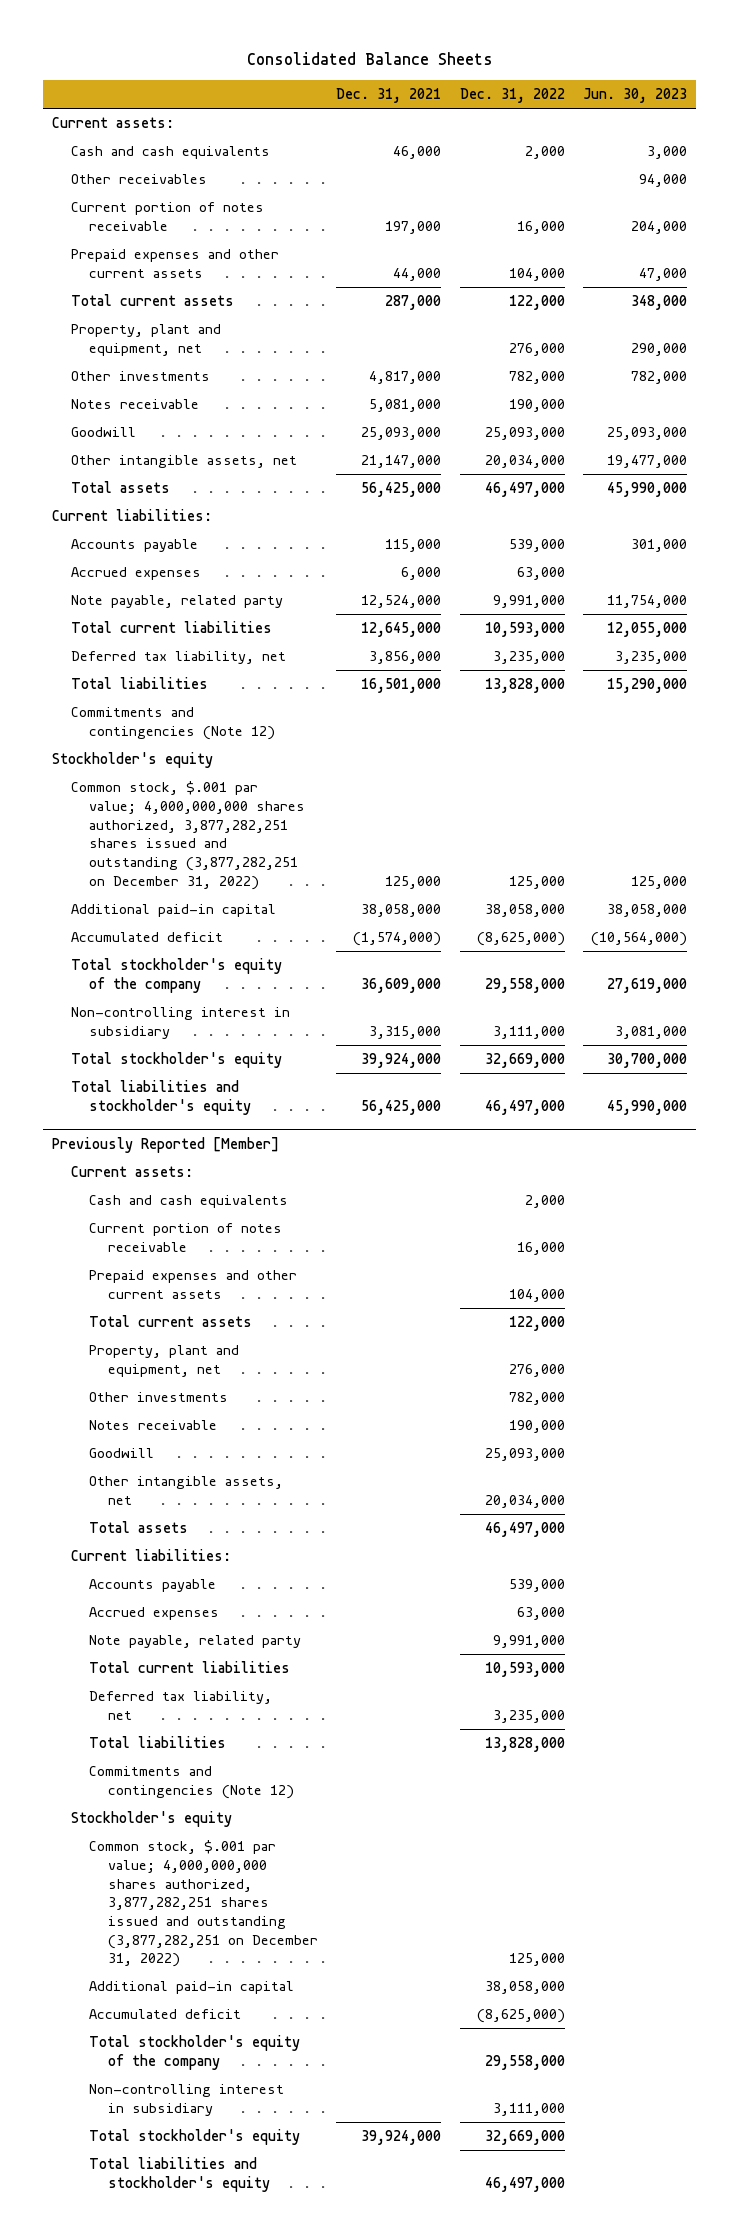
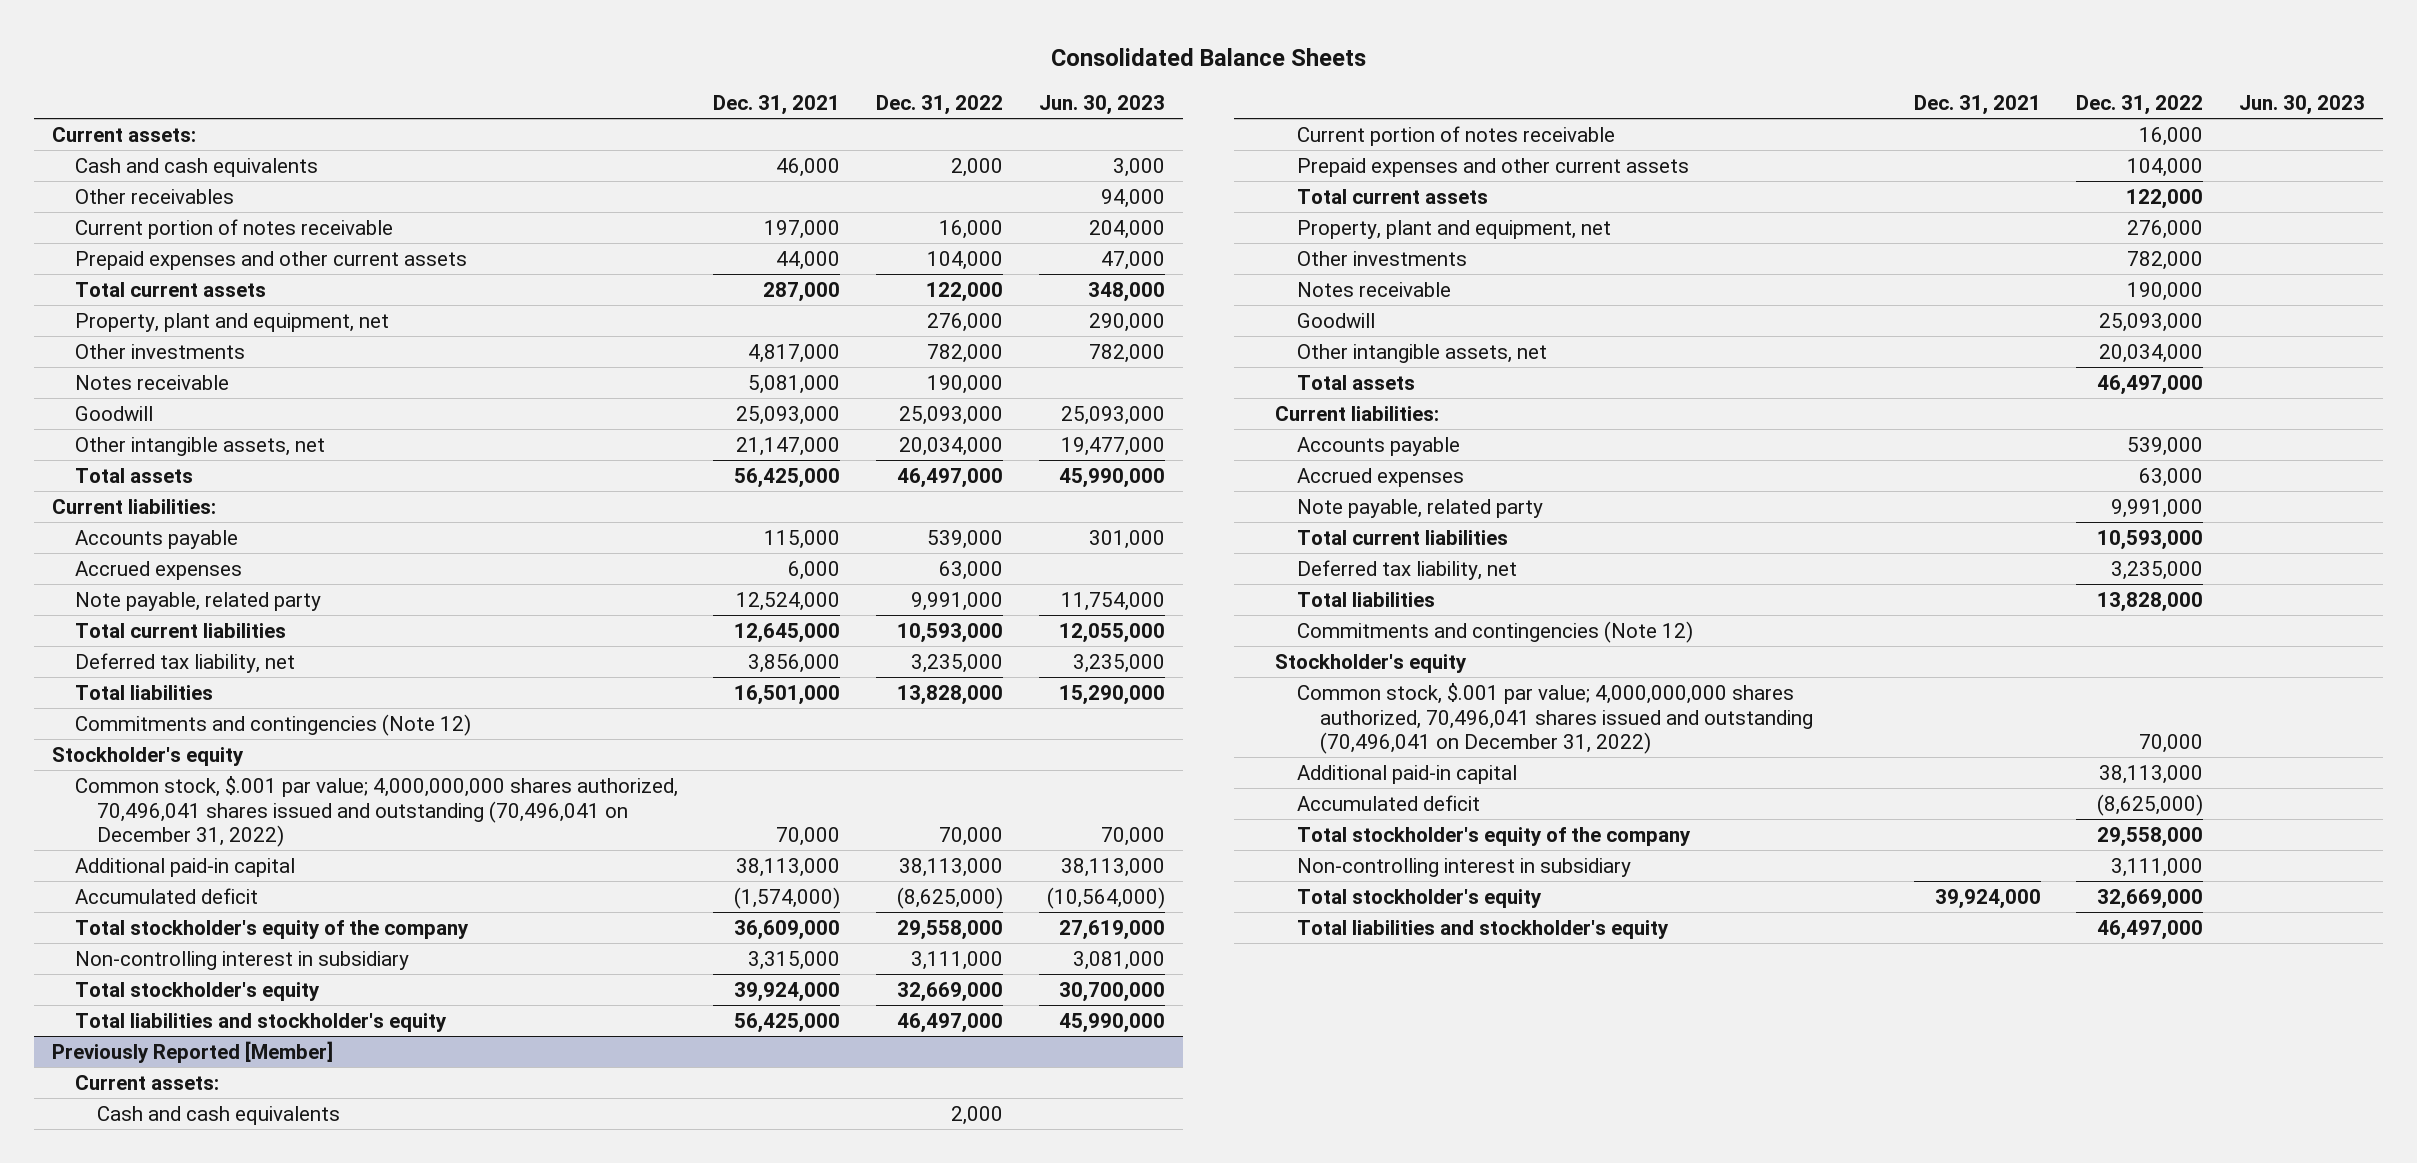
[70,781,306,890] Common stock, $.001 par value; 4,000,000,000 shares authorized, 3,877,282,251 shares issued and outstanding (3,877,282,251 on December 31, 2022) -> [74,776,678,848] Common stock, $.001 par value; 4,000,000,000 shares authorized, 70,496,041 shares issued and outstanding (70,496,041 on December 31, 2022)
[385,875,442,889] 125,000 -> [776,827,841,847] 70,000
[508,875,565,889] 125,000 -> [939,827,1004,847] 70,000
[631,875,688,889] 125,000 -> [1100,827,1165,847] 70,000
[361,904,442,918] 38,058,000 -> [736,858,841,878] 38,113,000
[484,904,565,918] 38,058,000 -> [899,858,1004,878] 38,113,000
[607,904,688,918] 38,058,000 -> [1060,858,1165,878] 38,113,000
[89,1840,318,1968] Common stock, $.001 par value; 4,000,000,000 shares authorized, 3,877,282,251 shares issued and outstanding (3,877,282,251 on December 31, 2022) -> [1297,683,1813,755] Common stock, $.001 par value; 4,000,000,000 shares authorized, 70,496,041 shares issued and outstanding (70,496,041 on December 31, 2022)
[508,1953,565,1967] 125,000 -> [2139,734,2204,754] 70,000
[484,1981,565,1995] 38,058,000 -> [2099,765,2204,785] 38,113,000

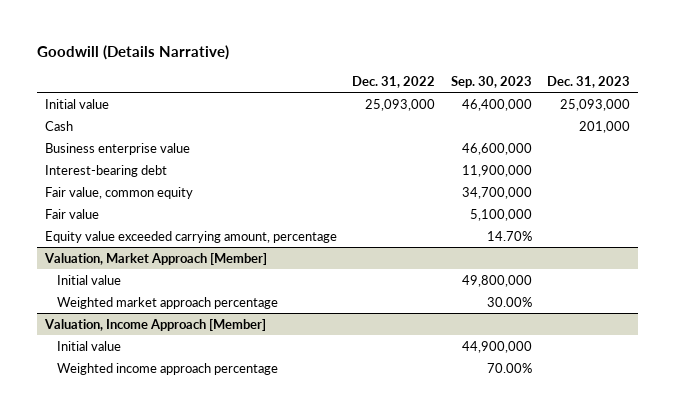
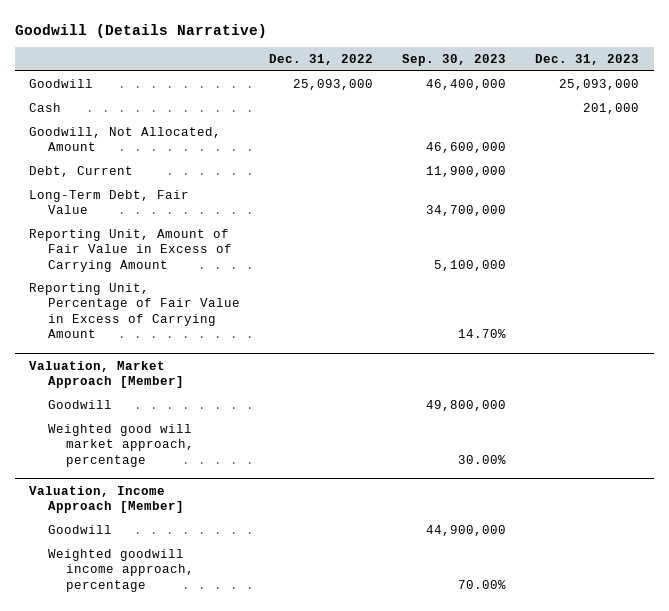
[44,98,109,109] Initial value -> [29,79,94,89] Goodwill
[44,142,190,155] Business enterprise value -> [29,127,222,152] Goodwill, Not Allocated, Amount
[44,164,167,177] Interest-bearing debt -> [29,166,134,178] Debt, Current
[44,186,193,199] Fair value, common equity -> [29,190,190,215] Long-Term Debt, Fair Value
[44,208,99,219] Fair value -> [29,229,232,272] Reporting Unit, Amount of Fair Value in Excess of Carrying Amount
[44,230,337,243] Equity value exceeded carrying amount, percentage -> [29,283,240,339] Reporting Unit, Percentage of Fair Value in Excess of Carrying Amount
[56,274,121,285] Initial value -> [47,400,112,410] Goodwill
[56,296,278,309] Weighted market approach percentage -> [47,424,194,467] Weighted good will market approach, percentage
[56,340,121,351] Initial value -> [47,525,112,535] Goodwill
[56,362,278,375] Weighted income approach percentage -> [47,549,194,592] Weighted goodwill income approach, percentage

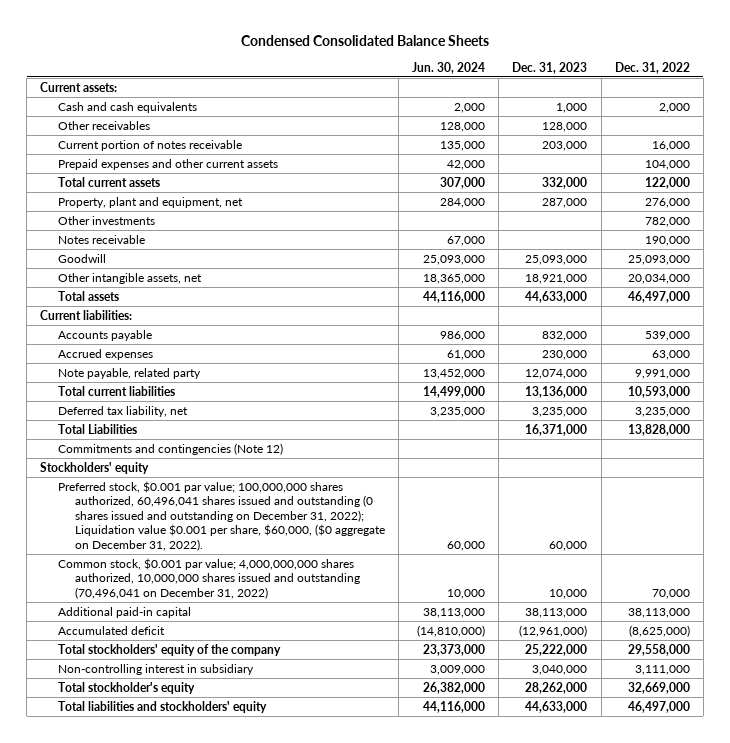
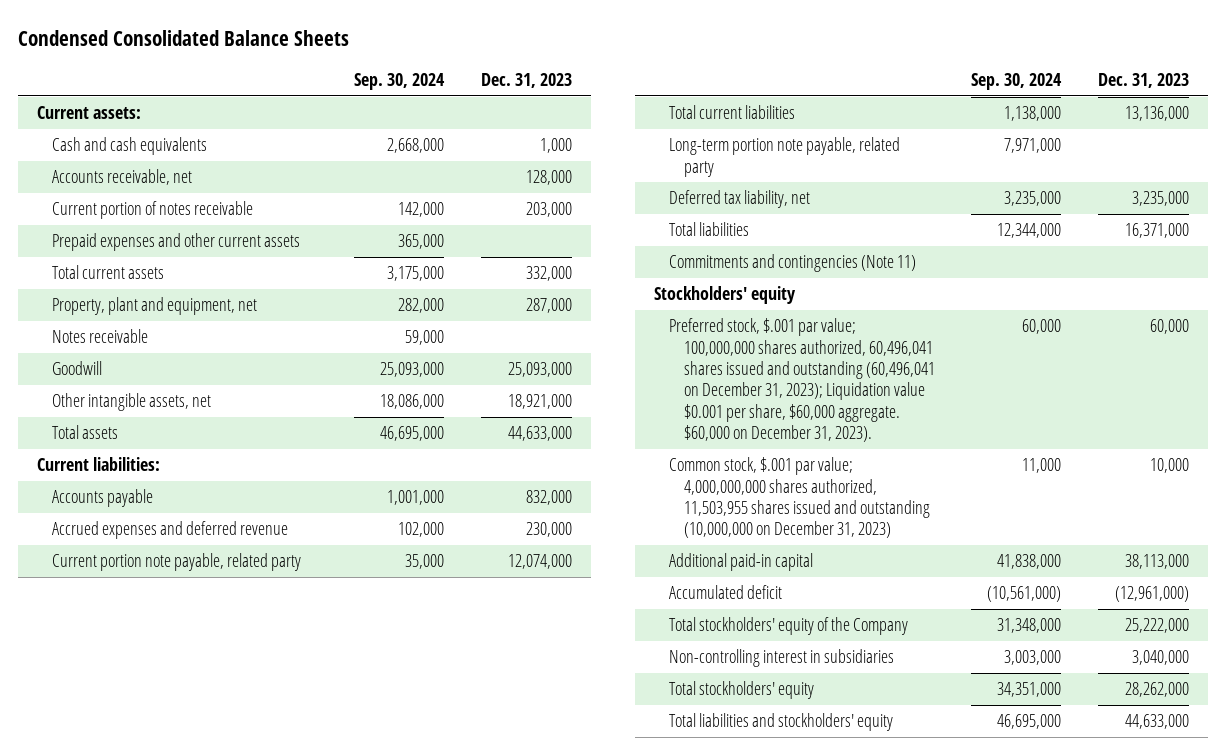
[412,61,486,74] Jun. 30, 2024 -> none
[614,61,690,74] Dec. 31, 2022 -> none
none -> [354,72,446,90] Sep. 30, 2024
[57,120,150,130] Other receivables -> [51,169,192,186] Accounts receivable, net
[57,215,155,225] Other investments -> none
[57,348,153,360] Accrued expenses -> [51,521,288,540] Accrued expenses and deferred revenue
[57,367,201,379] Note payable, related party -> [51,553,301,572] Current portion note payable, related party
none -> [668,137,900,177] Long-term portion note payable, related party
[57,423,137,434] Total Liabilities -> [668,222,749,237] Total liabilities
[57,442,283,455] Commitments and contingencies (Note 12) -> [668,254,916,273] Commitments and contingencies (Note 11)
[57,480,385,551] Preferred stock, $0.001 par value; 100,000,000 shares authorized, 60,496,041 shares issued and outstanding (0 shares issued and outstanding on December 31, 2022); Liquidation value $0.001 per share, $60,000, ($0 aggregate on December 31, 2022). -> [668,318,935,443] Preferred stock, $.001 par value; 100,000,000 shares authorized, 60,496,041 shares issued and outstanding (60,496,041 on December 31, 2023); Liquidation value $0.001 per share, $60,000 aggregate. $60,000 on December 31, 2023).
[57,557,360,599] Common stock, $0.001 par value; 4,000,000,000 shares authorized, 10,000,000 shares issued and outstanding (70,496,041 on December 31, 2022) -> [668,457,930,539] Common stock, $.001 par value; 4,000,000,000 shares authorized, 11,503,955 shares issued and outstanding (10,000,000 on December 31, 2023)
[57,643,281,656] Total stockholders' equity of the company -> [668,617,908,636] Total stockholders' equity of the Company
[57,663,254,675] Non-controlling interest in subsidiary -> [668,649,894,668] Non-controlling interest in subsidiaries
[57,681,195,694] Total stockholder's equity -> [668,681,814,700] Total stockholders' equity

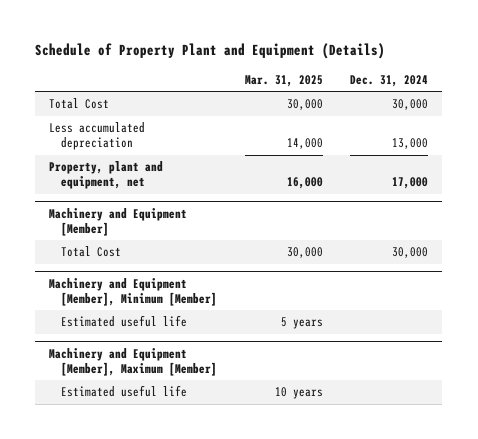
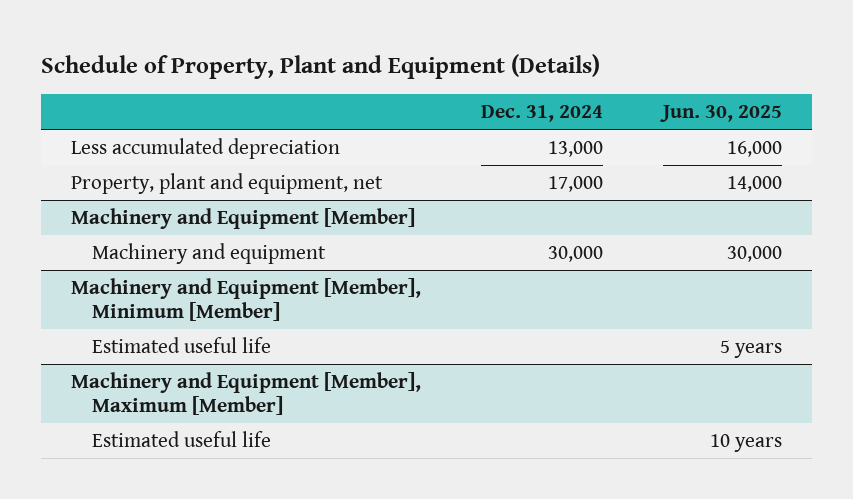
[35,42,386,59] Schedule of Property Plant and Equipment (Details) -> [40,54,600,80] Schedule of Property, Plant and Equipment (Details)
[244,74,323,87] Mar. 31, 2025 -> none
none -> [659,105,782,123] Jun. 30, 2025
[49,98,110,110] Total Cost -> none
[60,246,121,258] Total Cost -> [92,242,327,264] Machinery and equipment

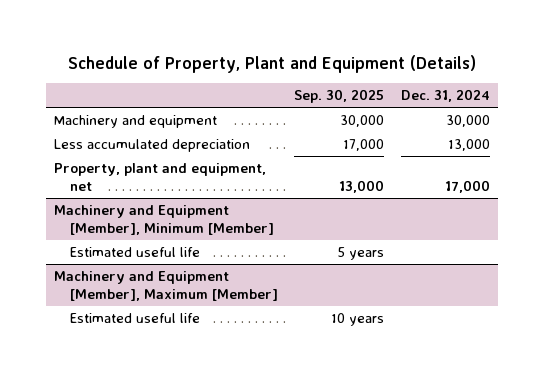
[659,105,782,123] Jun. 30, 2025 -> none
none -> [294,89,385,104] Sep. 30, 2025
none -> [54,115,218,129] Machinery and equipment
[70,207,415,229] Machinery and Equipment [Member] -> none
[92,242,327,264] Machinery and equipment -> none

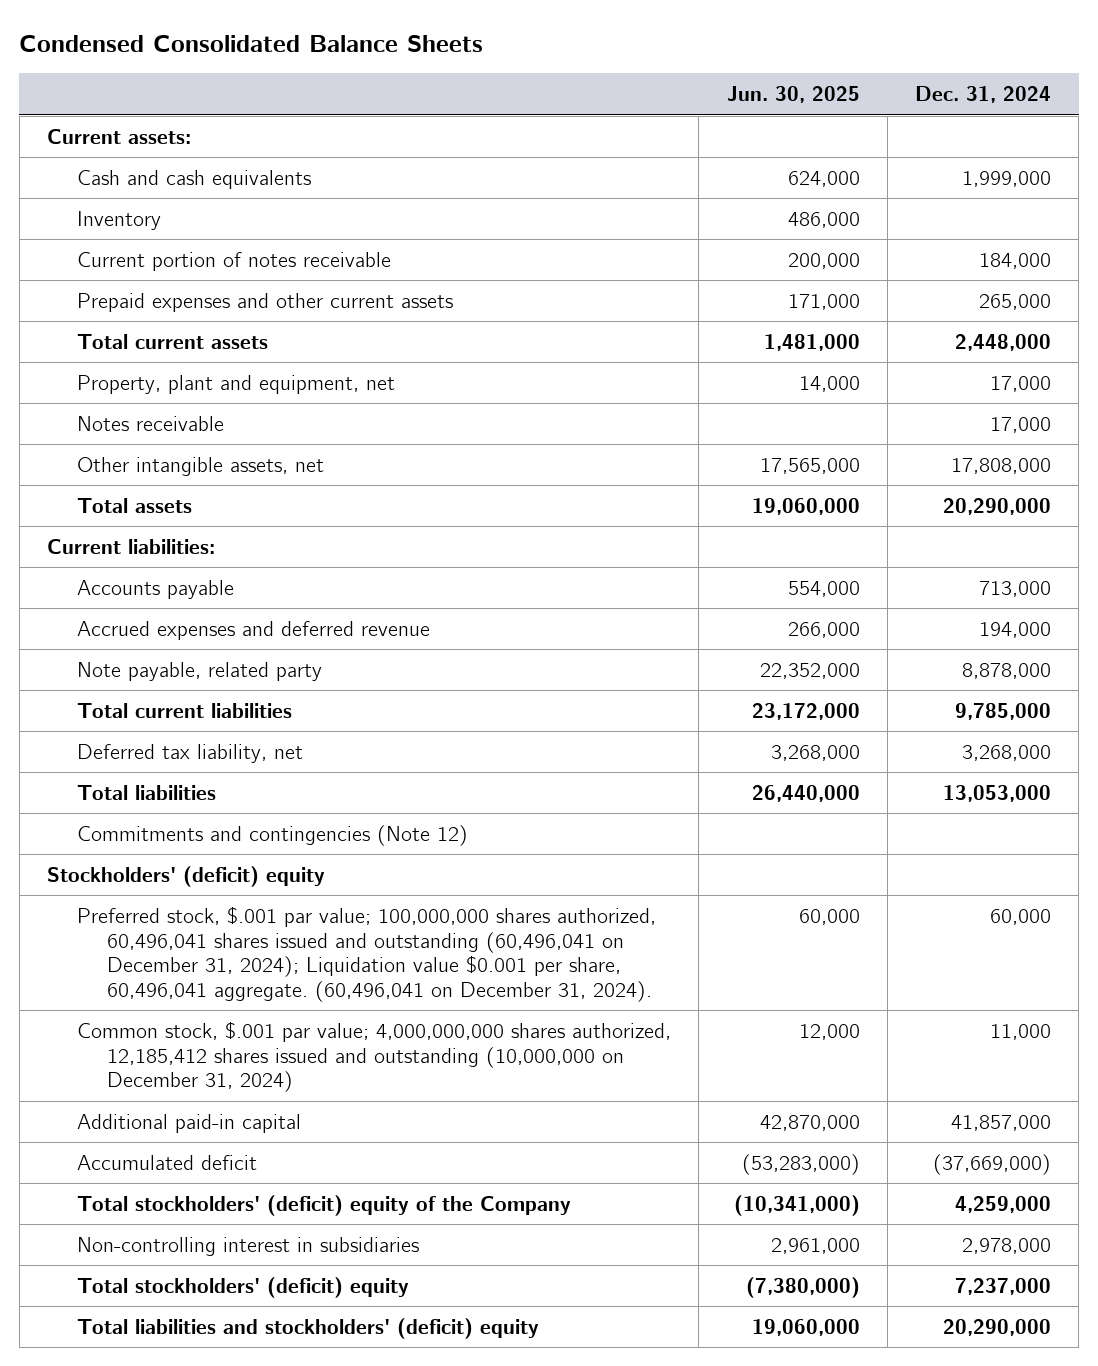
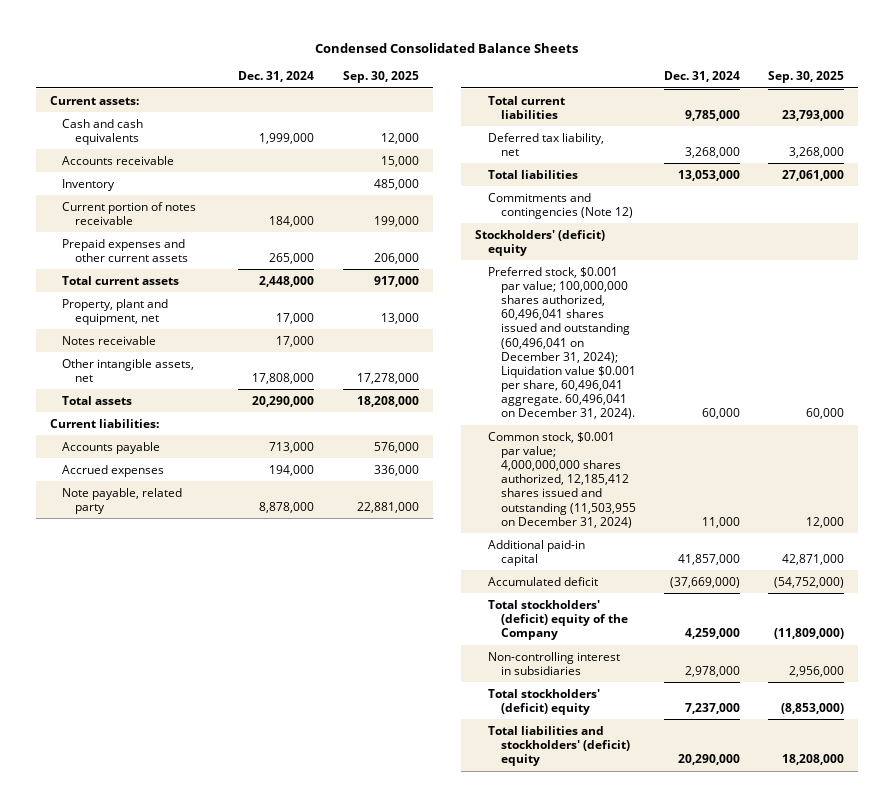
[726,86,860,104] Jun. 30, 2025 -> none
none -> [342,71,419,84] Sep. 30, 2025
none -> [62,155,175,165] Accounts receivable
[77,620,431,640] Accrued expenses and deferred revenue -> [62,464,165,477] Accrued expenses
[77,905,657,1002] Preferred stock, $.001 par value; 100,000,000 shares authorized, 60,496,041 shares issued and outstanding (60,496,041 on December 31, 2024); Liquidation value $0.001 per share, 60,496,041 aggregate. (60,496,041 on December 31, 2024). -> [487,266,636,420] Preferred stock, $0.001 par value; 100,000,000 shares authorized, 60,496,041 shares issued and outstanding (60,496,041 on December 31, 2024); Liquidation value $0.001 per share, 60,496,041 aggregate. 60,496,041 on December 31, 2024).
[77,1020,672,1093] Common stock, $.001 par value; 4,000,000,000 shares authorized, 12,185,412 shares issued and outstanding (10,000,000 on December 31, 2024) -> [487,431,636,528] Common stock, $0.001 par value; 4,000,000,000 shares authorized, 12,185,412 shares issued and outstanding (11,503,955 on December 31, 2024)

